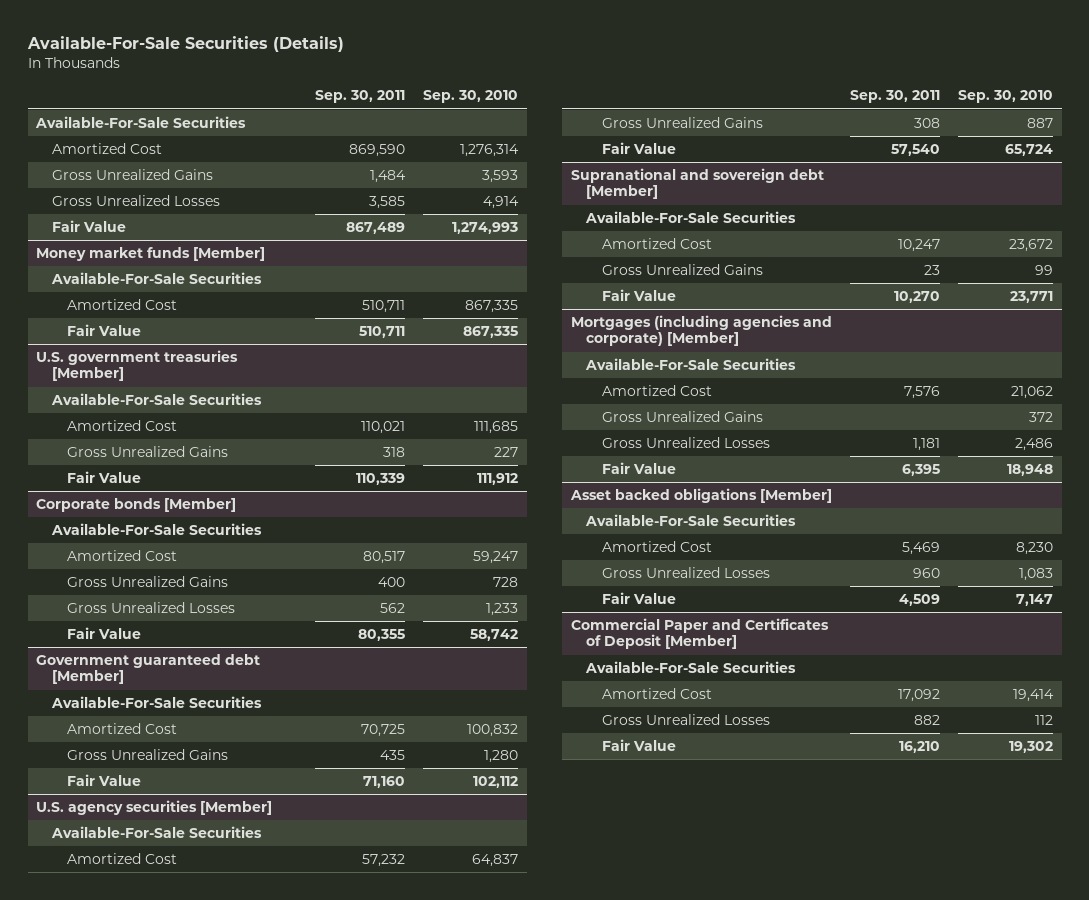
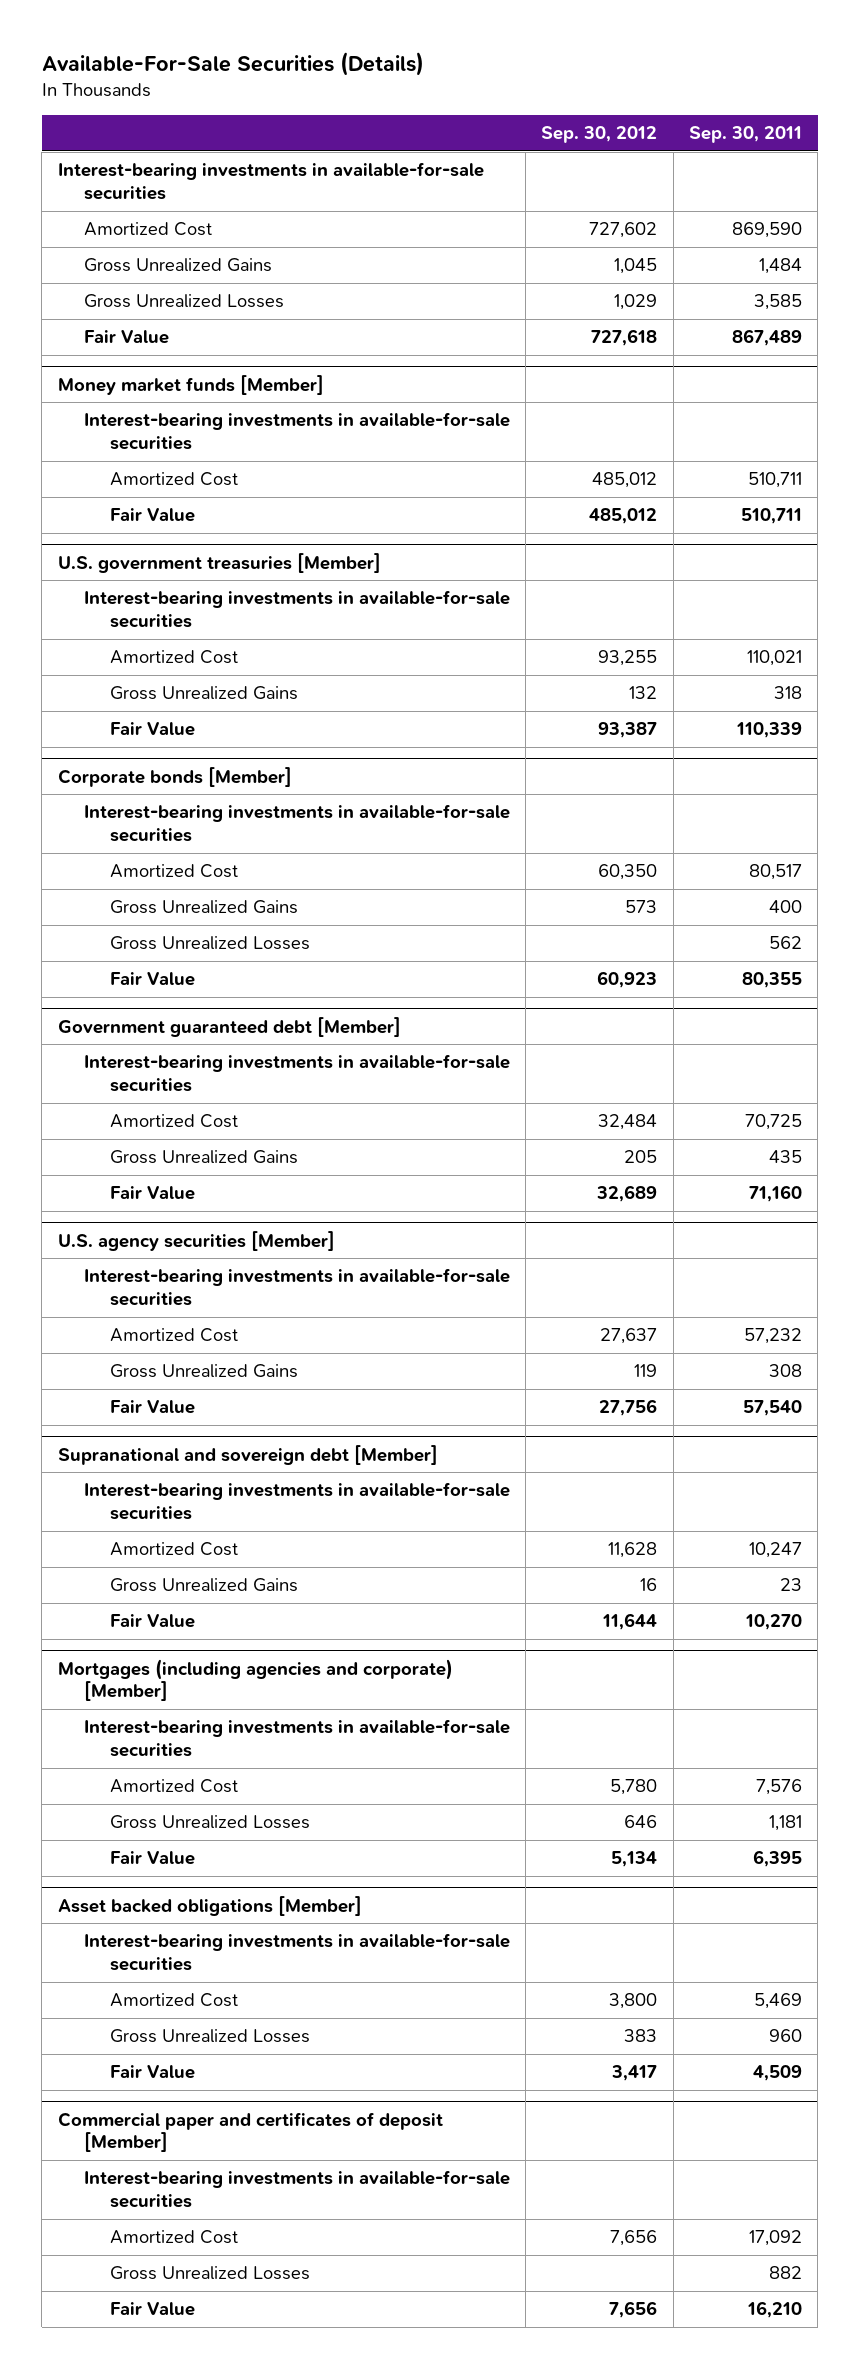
[423,90,519,104] Sep. 30, 2010 -> none
none -> [541,125,658,143] Sep. 30, 2012
[35,116,247,129] Available-For-Sale Securities -> [57,162,484,201] Interest-bearing investments in available-for-sale securities
[50,272,262,285] Available-For-Sale Securities -> [83,412,510,451] Interest-bearing investments in available-for-sale securities
[50,393,262,406] Available-For-Sale Securities -> [83,590,510,629] Interest-bearing investments in available-for-sale securities
[50,523,262,536] Available-For-Sale Securities -> [83,804,510,843] Interest-bearing investments in available-for-sale securities
[50,696,262,709] Available-For-Sale Securities -> [83,1054,510,1093] Interest-bearing investments in available-for-sale securities
[50,826,262,839] Available-For-Sale Securities -> [83,1268,510,1307] Interest-bearing investments in available-for-sale securities
[585,211,797,224] Available-For-Sale Securities -> [83,1482,510,1521] Interest-bearing investments in available-for-sale securities
[585,358,797,371] Available-For-Sale Securities -> [83,1719,510,1758] Interest-bearing investments in available-for-sale securities
[601,411,763,423] Gross Unrealized Gains -> none
[585,514,797,527] Available-For-Sale Securities -> [83,1933,510,1972] Interest-bearing investments in available-for-sale securities
[571,618,830,650] Commercial Paper and Certificates of Deposit [Member] -> [57,2111,443,2153] Commercial paper and certificates of deposit [Member]
[585,661,797,674] Available-For-Sale Securities -> [83,2170,510,2209] Interest-bearing investments in available-for-sale securities

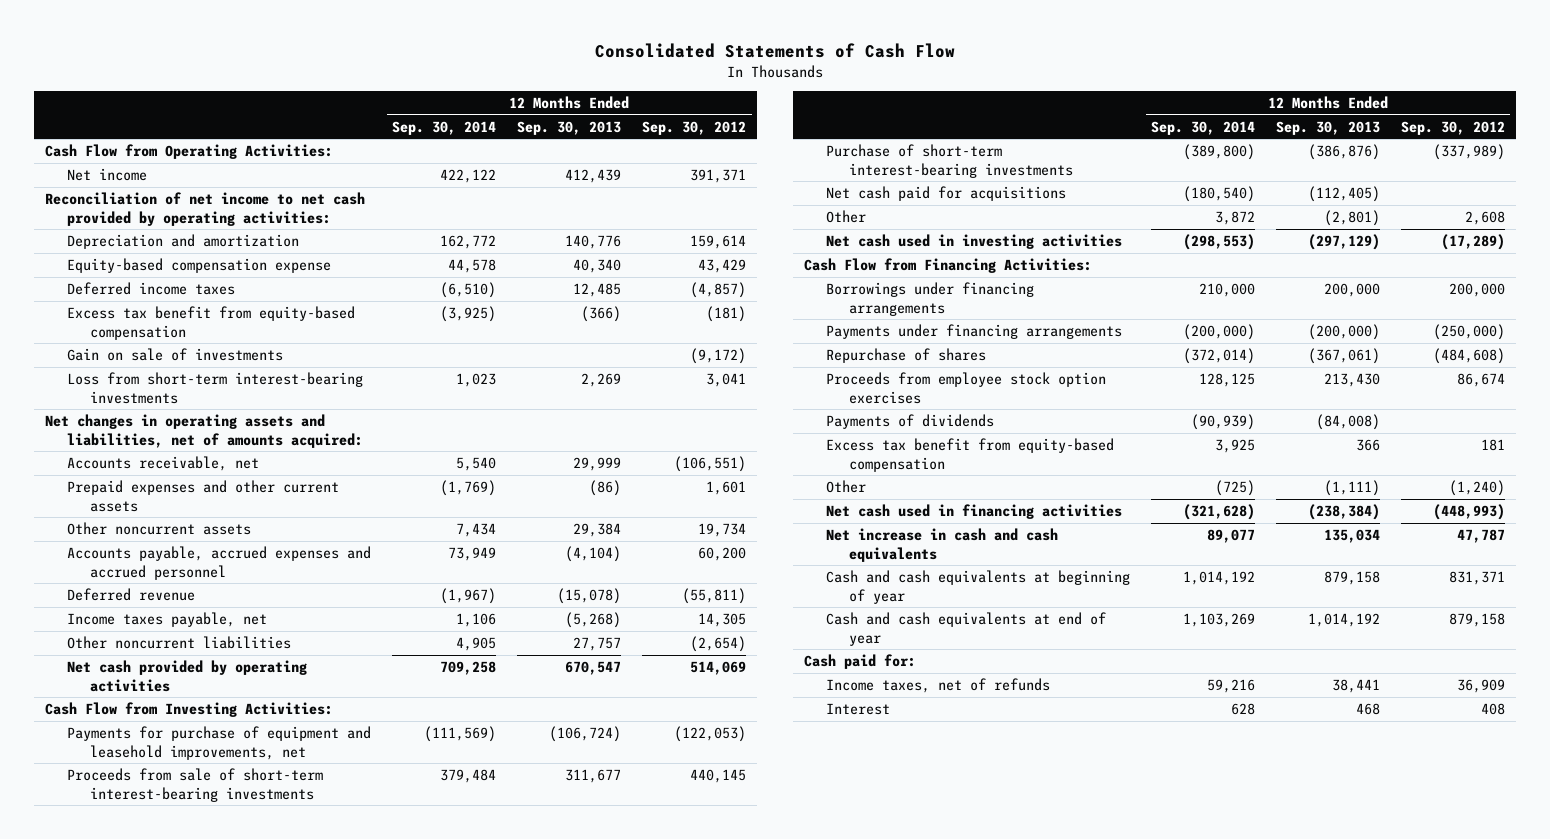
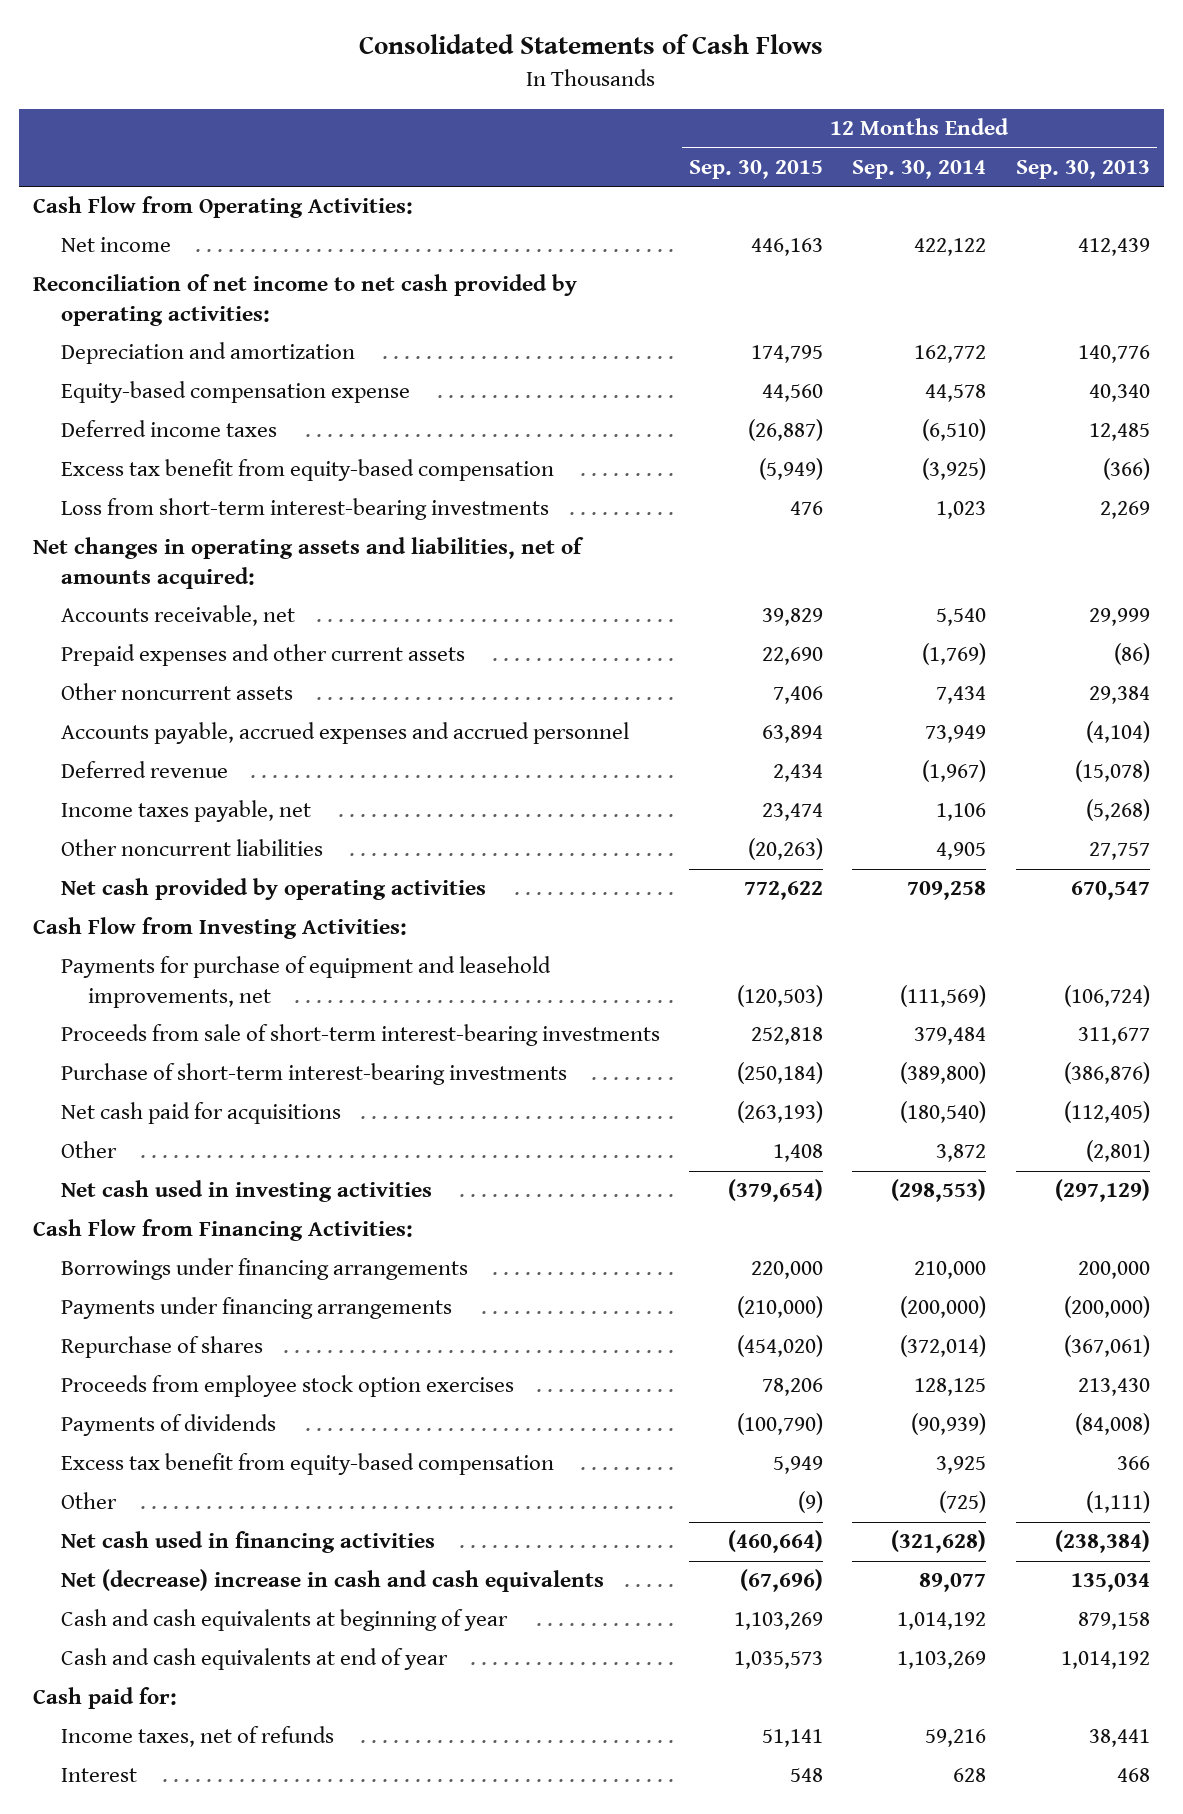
[594,43,955,59] Consolidated Statements of Cash Flow -> [359,34,824,55] Consolidated Statements of Cash Flows
[642,120,747,135] Sep. 30, 2012 -> none
none -> [688,159,823,179] Sep. 30, 2015
[67,347,284,361] Gain on sale of investments -> none
[826,527,1059,562] Net increase in cash and cash equivalents -> [60,1569,604,1593] Net (decrease) increase in cash and cash equivalents

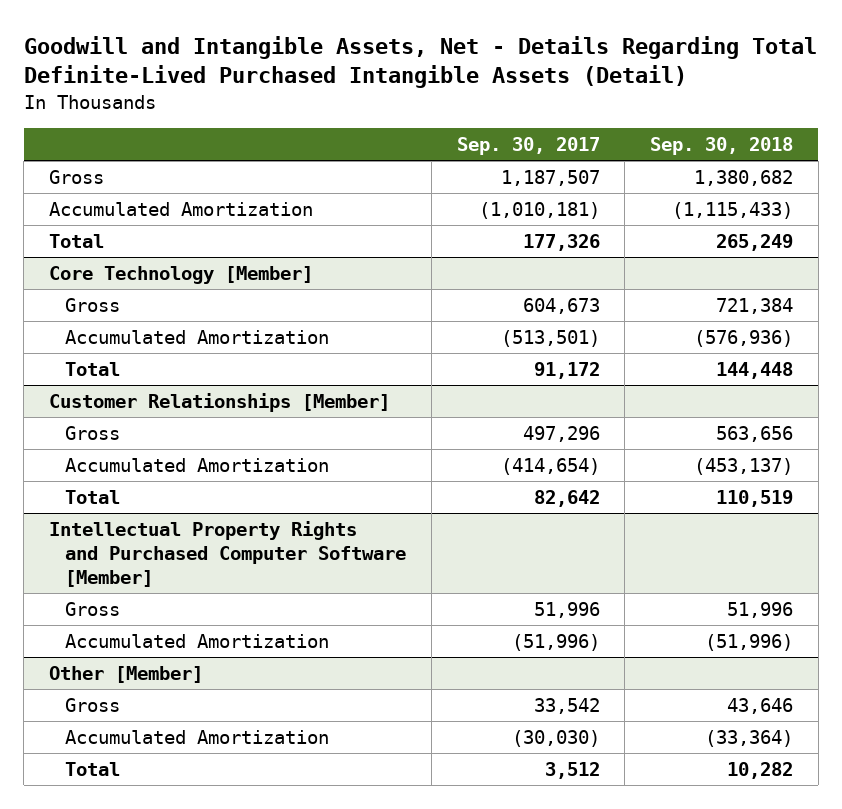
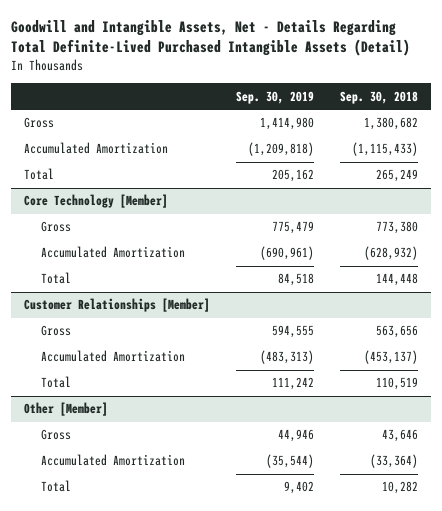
[456,137,600,156] Sep. 30, 2017 -> none
none -> [235,90,314,104] Sep. 30, 2019
[716,297,794,314] 721,384 -> [375,221,418,235] 773,380
[694,329,794,347] (576,936) -> [363,246,418,261] (628,932)
[49,520,406,588] Intellectual Property Rights and Purchased Computer Software [Member] -> none
[64,601,120,616] Gross -> none
[64,633,329,648] Accumulated Amortization -> none

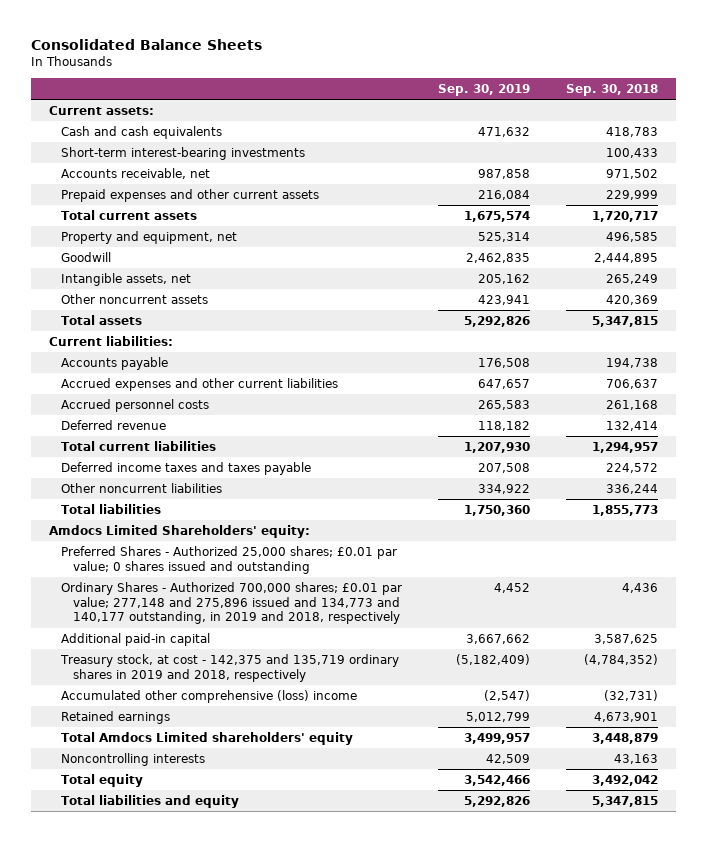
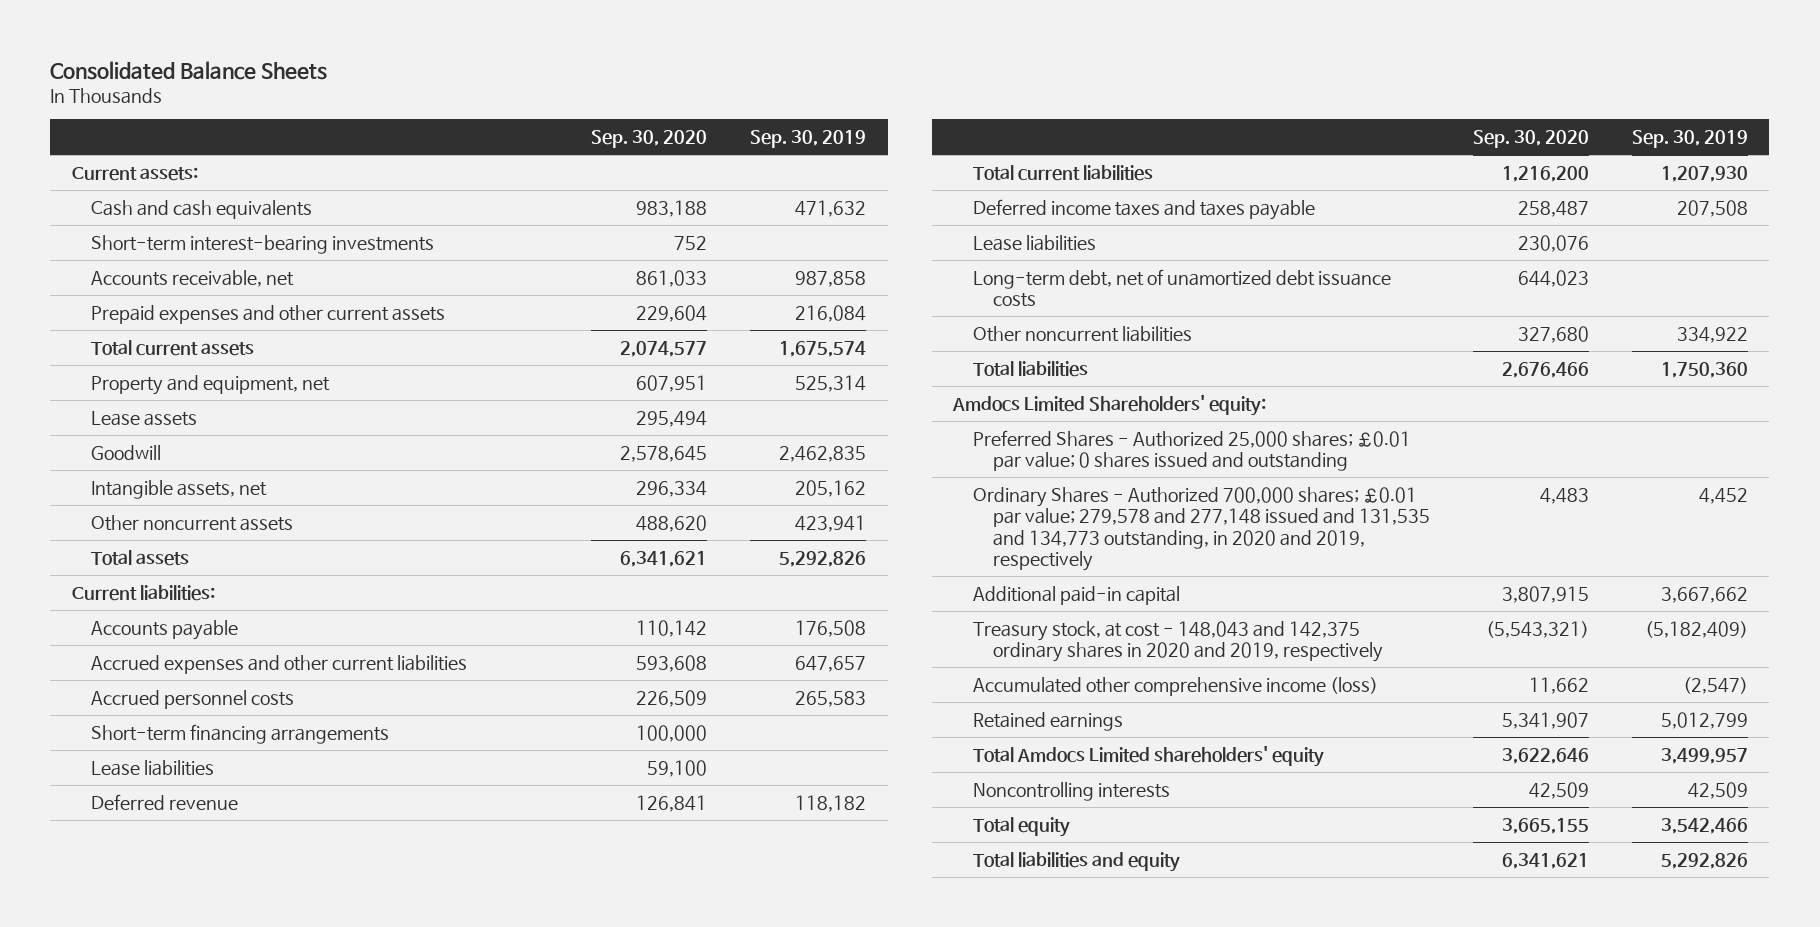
[566,84,659,97] Sep. 30, 2018 -> none
none -> [591,129,708,148] Sep. 30, 2020
none -> [91,410,198,426] Lease assets
none -> [91,723,390,744] Short-term financing arrangements
none -> [91,759,215,776] Lease liabilities
none -> [973,234,1097,251] Lease liabilities
none -> [973,268,1392,308] Long-term debt, net of unamortized debt issuance costs
[61,582,403,625] Ordinary Shares - Authorized 700,000 shares; £0.01 par value; 277,148 and 275,896 issued and 134,773 and 140,177 outstanding, in 2019 and 2018, respectively -> [973,486,1430,571] Ordinary Shares - Authorized 700,000 shares; £0.01 par value; 279,578 and 277,148 issued and 131,535 and 134,773 outstanding, in 2020 and 2019, respectively
[60,654,400,682] Treasury stock, at cost - 142,375 and 135,719 ordinary shares in 2019 and 2018, respectively -> [973,620,1383,663] Treasury stock, at cost - 148,043 and 142,375 ordinary shares in 2020 and 2019, respectively
[61,690,358,704] Accumulated other comprehensive (loss) income -> [973,676,1379,696] Accumulated other comprehensive income (loss)

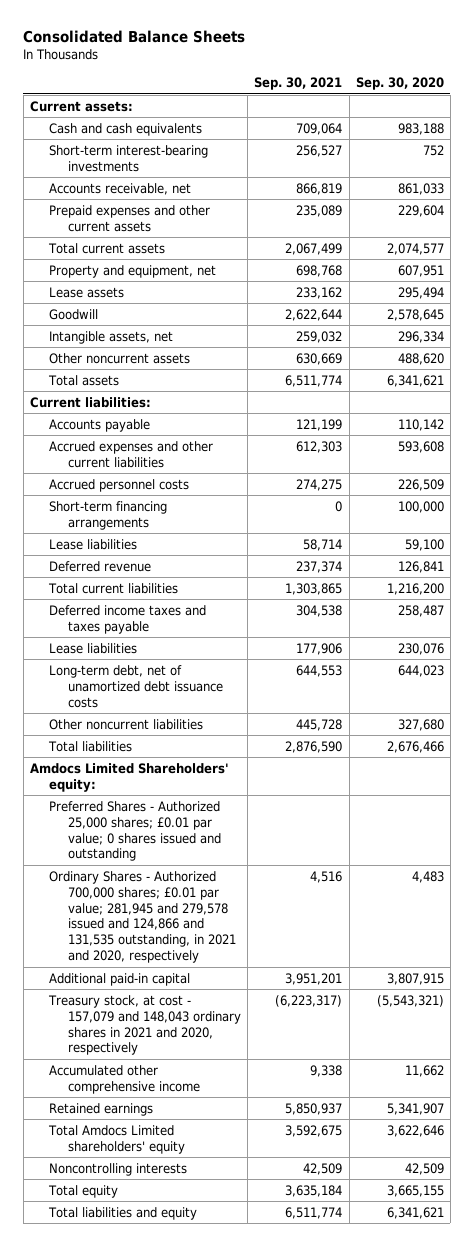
[750,129,867,148] Sep. 30, 2019 -> none
none -> [254,77,343,91] Sep. 30, 2021
[973,486,1430,571] Ordinary Shares - Authorized 700,000 shares; £0.01 par value; 279,578 and 277,148 issued and 131,535 and 134,773 outstanding, in 2020 and 2019, respectively -> [48,870,237,964] Ordinary Shares - Authorized 700,000 shares; £0.01 par value; 281,945 and 279,578 issued and 124,866 and 131,535 outstanding, in 2021 and 2020, respectively
[973,620,1383,663] Treasury stock, at cost - 148,043 and 142,375 ordinary shares in 2020 and 2019, respectively -> [47,994,242,1056] Treasury stock, at cost - 157,079 and 148,043 ordinary shares in 2021 and 2020, respectively
[973,676,1379,696] Accumulated other comprehensive income (loss) -> [48,1064,201,1094] Accumulated other comprehensive income

